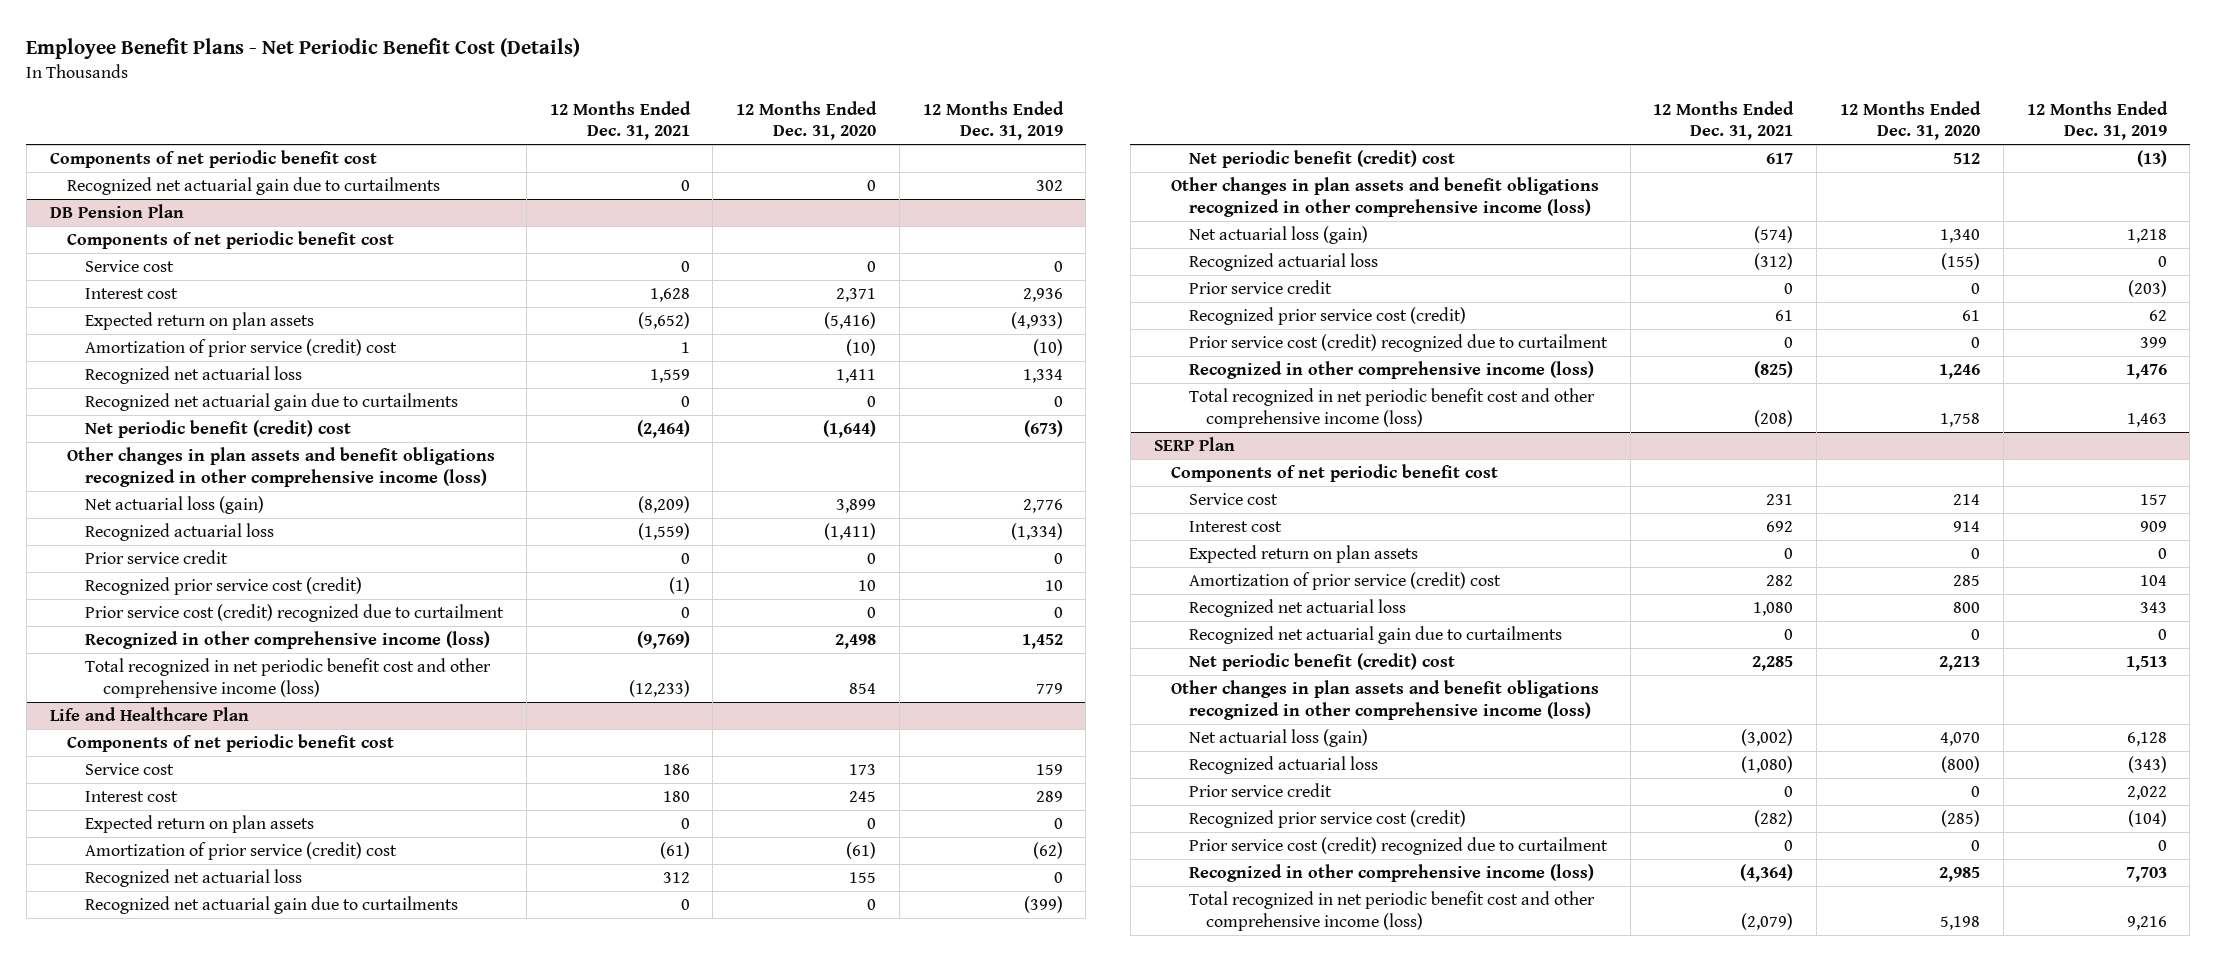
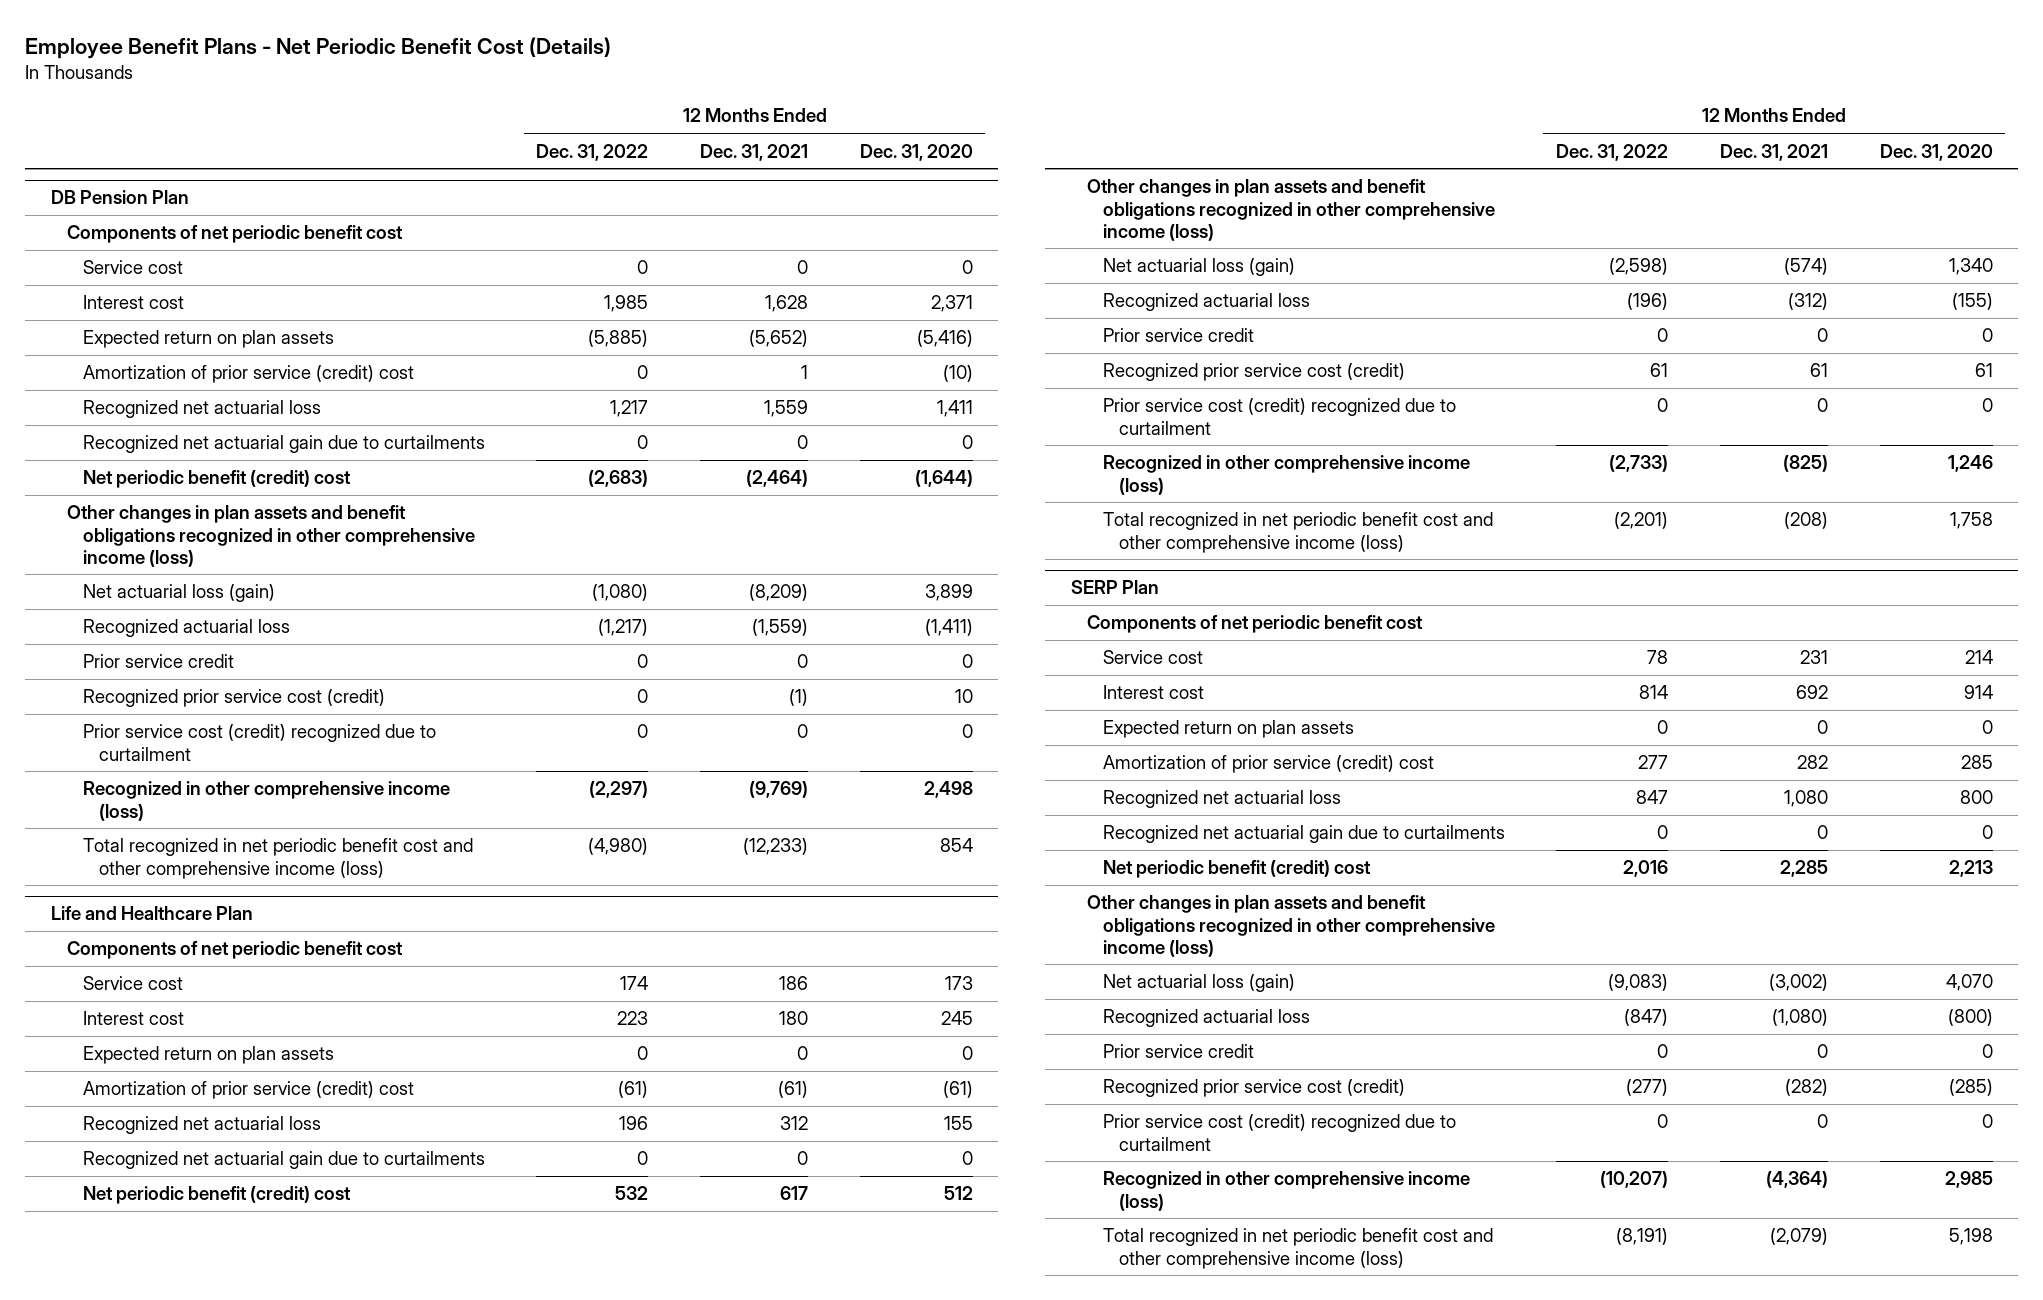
[922,100,1064,141] 12 Months Ended Dec. 31, 2019 -> none
none -> [536,143,649,161] Dec. 31, 2022
[49,149,377,168] Components of net periodic benefit cost -> none
[67,176,441,195] Recognized net actuarial gain due to curtailments -> none

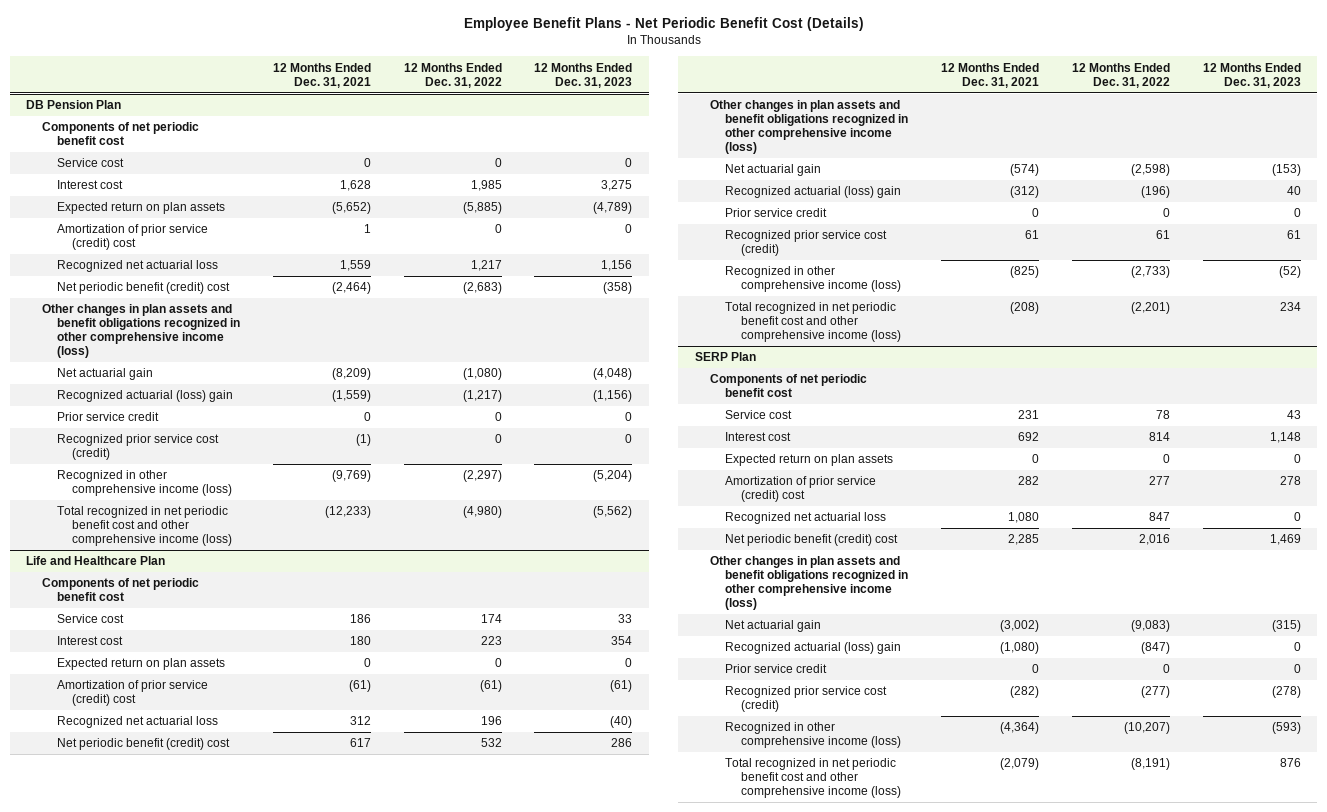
[859,143,973,161] Dec. 31, 2020 -> none
none -> [534,62,633,88] 12 Months Ended Dec. 31, 2023
[82,435,485,454] Recognized net actuarial gain due to curtailments -> none
[82,584,275,603] Net actuarial loss (gain) -> [57,368,154,381] Net actuarial gain
[82,619,290,638] Recognized actuarial loss -> [57,390,234,403] Recognized actuarial (loss) gain
[82,724,436,761] Prior service cost (credit) recognized due to curtailment -> none
[82,1151,485,1170] Recognized net actuarial gain due to curtailments -> none
[1102,258,1295,277] Net actuarial loss (gain) -> [725,164,822,177] Net actuarial gain
[1102,293,1310,312] Recognized actuarial loss -> [725,186,902,199] Recognized actuarial (loss) gain
[1102,398,1456,435] Prior service cost (credit) recognized due to curtailment -> none
[1102,825,1505,844] Recognized net actuarial gain due to curtailments -> none
[1102,974,1295,993] Net actuarial loss (gain) -> [725,620,822,633] Net actuarial gain
[1102,1009,1310,1028] Recognized actuarial loss -> [725,642,902,655] Recognized actuarial (loss) gain
[1102,1114,1456,1151] Prior service cost (credit) recognized due to curtailment -> none

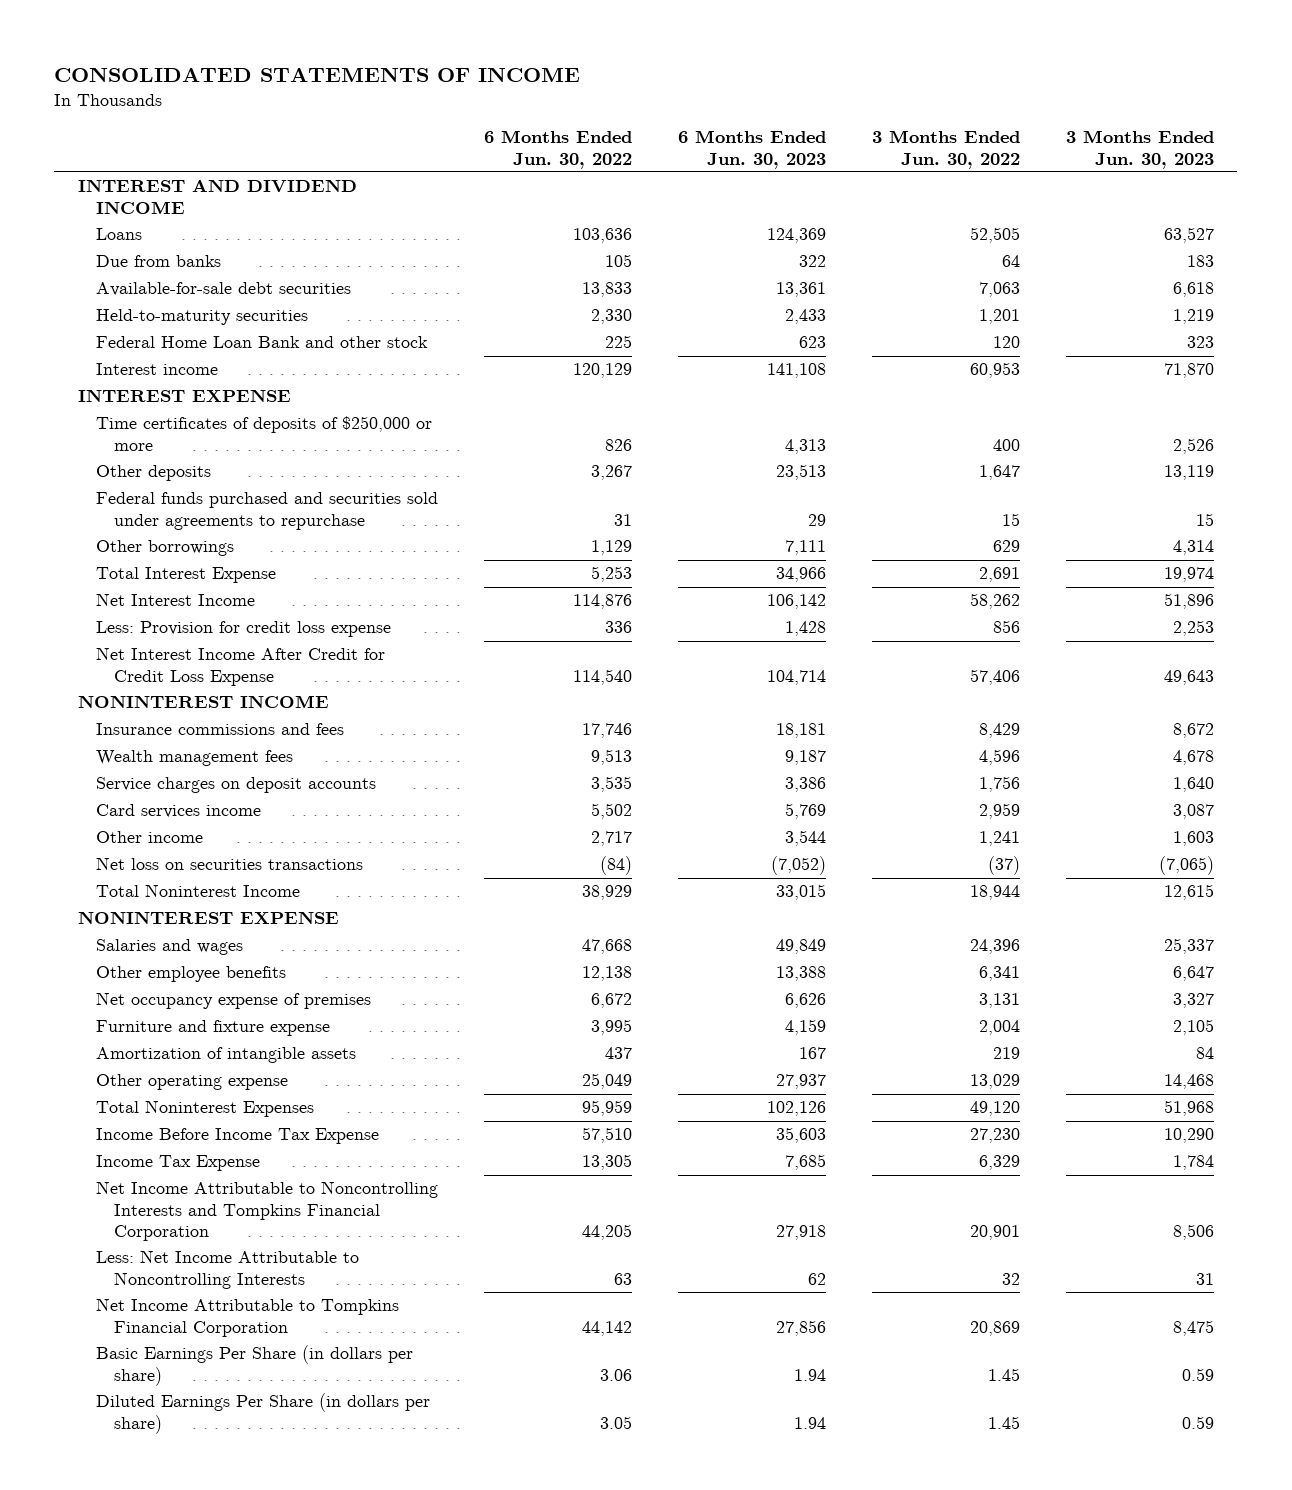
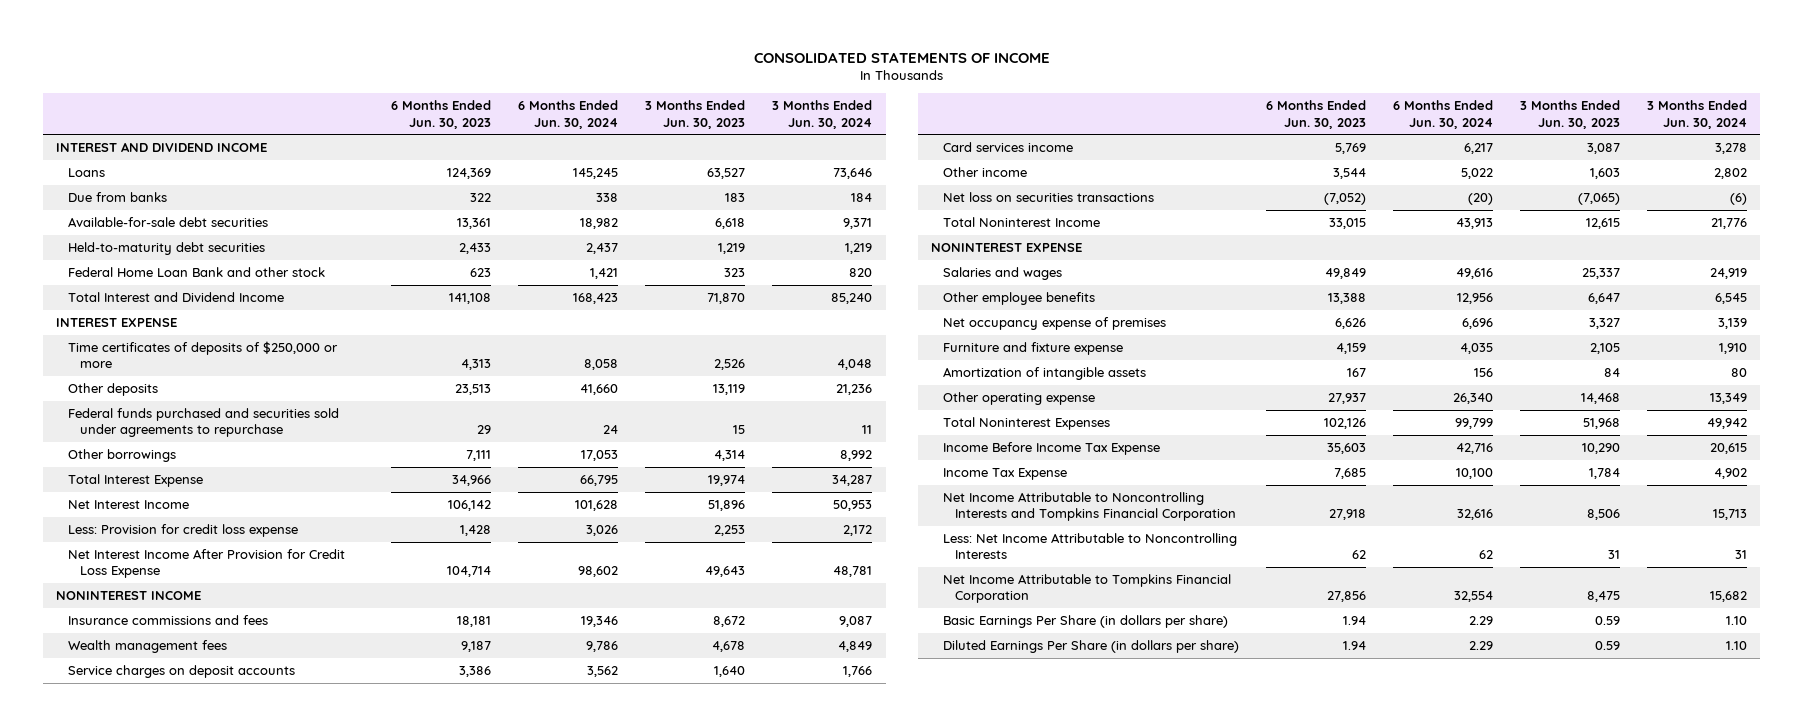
[483,130,632,169] 6 Months Ended Jun. 30, 2022 -> none
[872,130,1021,169] 3 Months Ended Jun. 30, 2022 -> none
none -> [518,100,619,129] 6 Months Ended Jun. 30, 2024
none -> [772,100,873,129] 3 Months Ended Jun. 30, 2024
[95,309,308,326] Held-to-maturity securities -> [68,242,266,256] Held-to-maturity debt securities
[95,363,218,376] Interest income -> [68,292,285,303] Total Interest and Dividend Income
[95,647,385,686] Net Interest Income After Credit for Credit Loss Expense -> [68,549,346,579] Net Interest Income After Provision for Credit Loss Expense

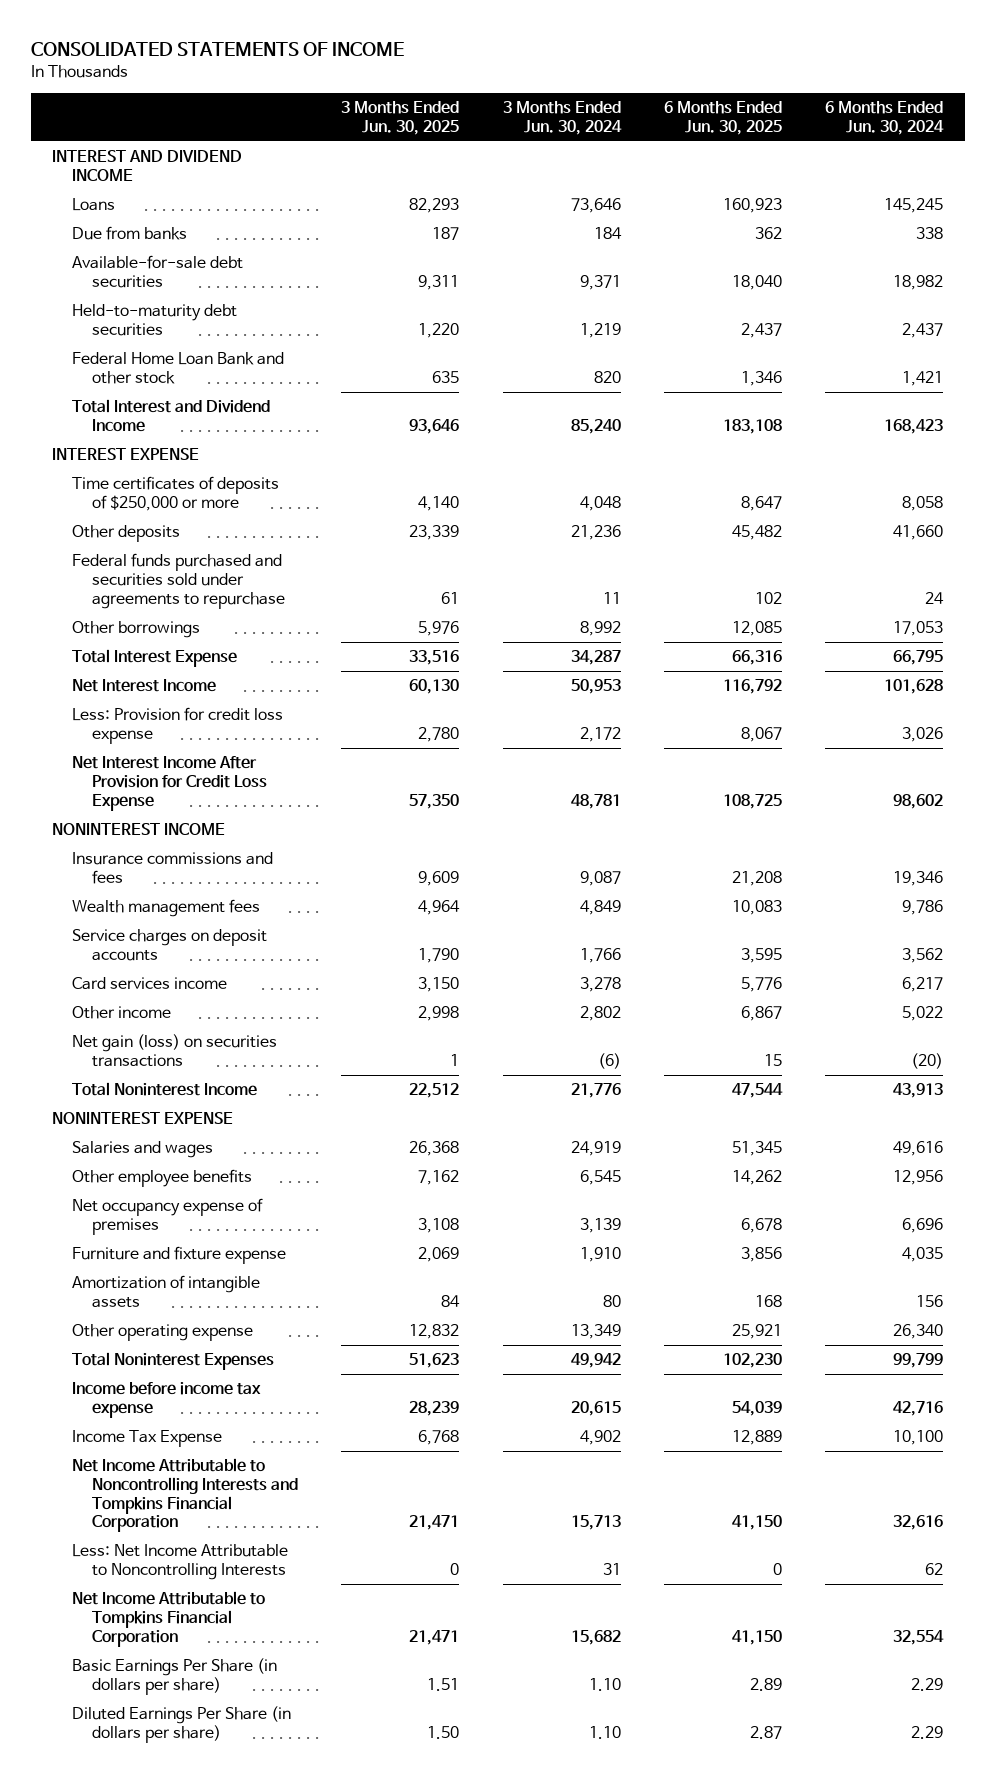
[391,100,492,129] 6 Months Ended Jun. 30, 2023 -> none
[645,100,746,129] 3 Months Ended Jun. 30, 2023 -> none
none -> [341,101,460,135] 3 Months Ended Jun. 30, 2025
none -> [663,101,782,135] 6 Months Ended Jun. 30, 2025
[943,192,1155,203] Net loss on securities transactions -> [72,1034,278,1068] Net gain (loss) on securities transactions
[943,442,1161,456] Income Before Income Tax Expense -> [72,1382,262,1419] Income before income tax expense

